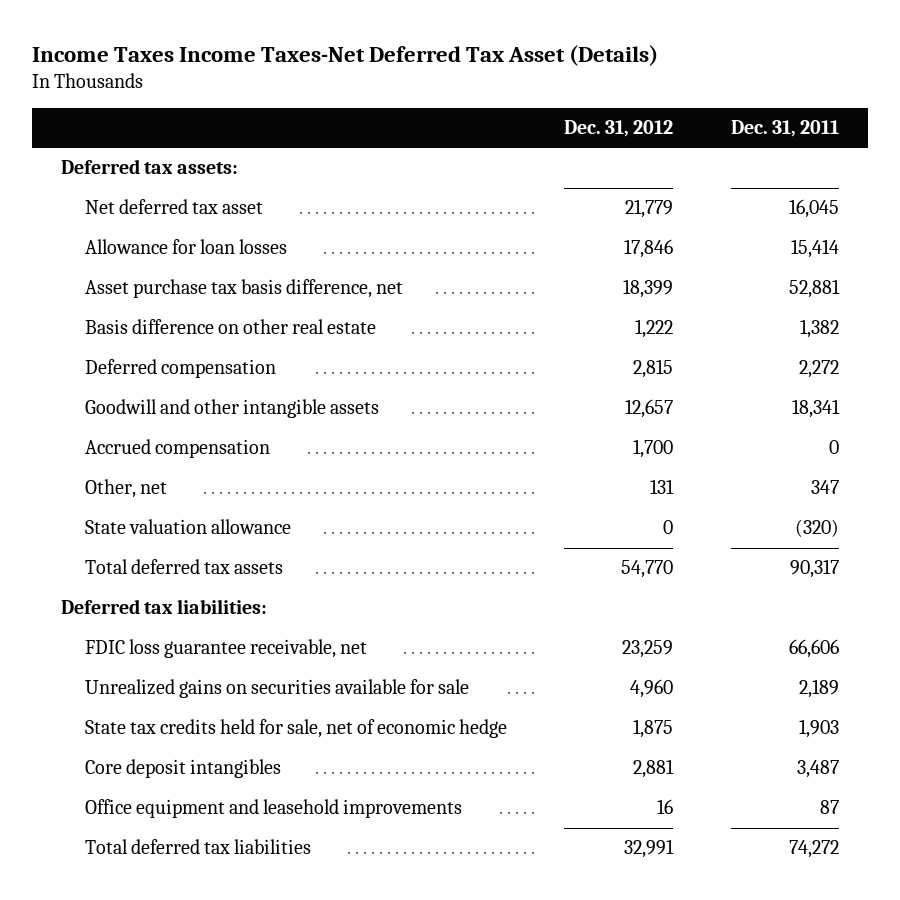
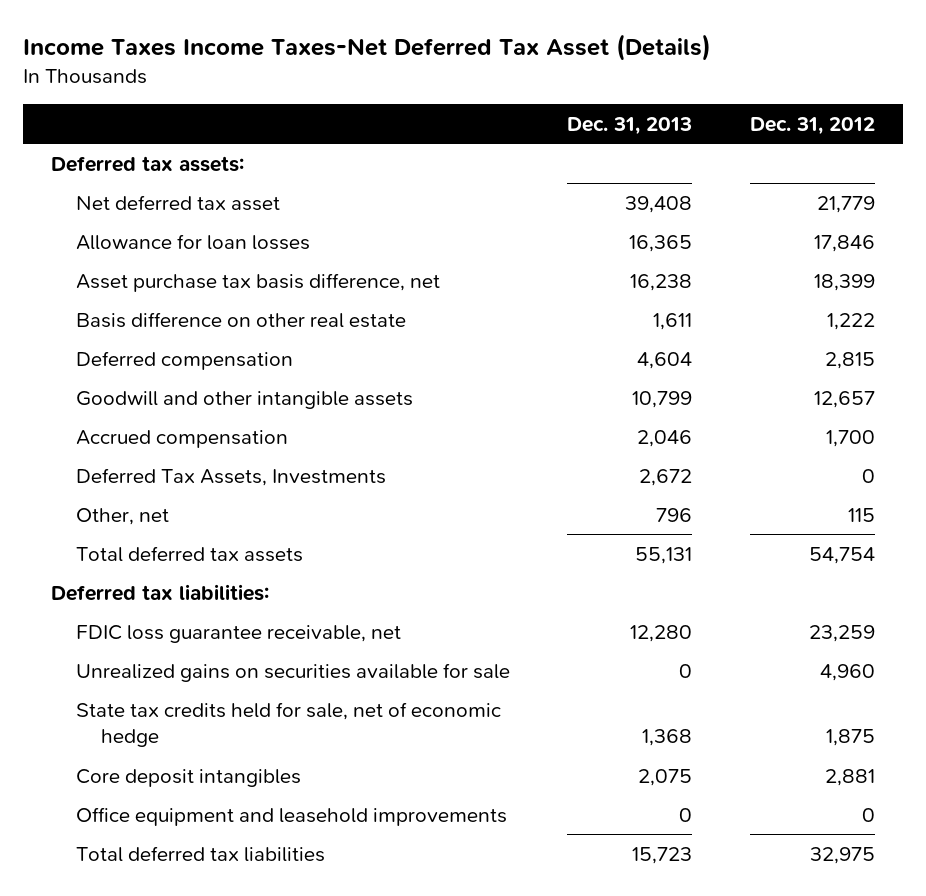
[731,120,840,138] Dec. 31, 2011 -> none
none -> [567,116,693,135] Dec. 31, 2013
[84,519,291,535] State valuation allowance -> none
none -> [76,467,387,486] Deferred Tax Assets, Investments
[650,479,675,495] 131 -> [847,507,875,522] 115
[621,560,674,579] 54,770 -> [808,546,875,564] 54,754
[657,799,674,815] 16 -> [861,807,875,822] 0
[624,839,675,859] 32,991 -> [809,846,875,864] 32,975

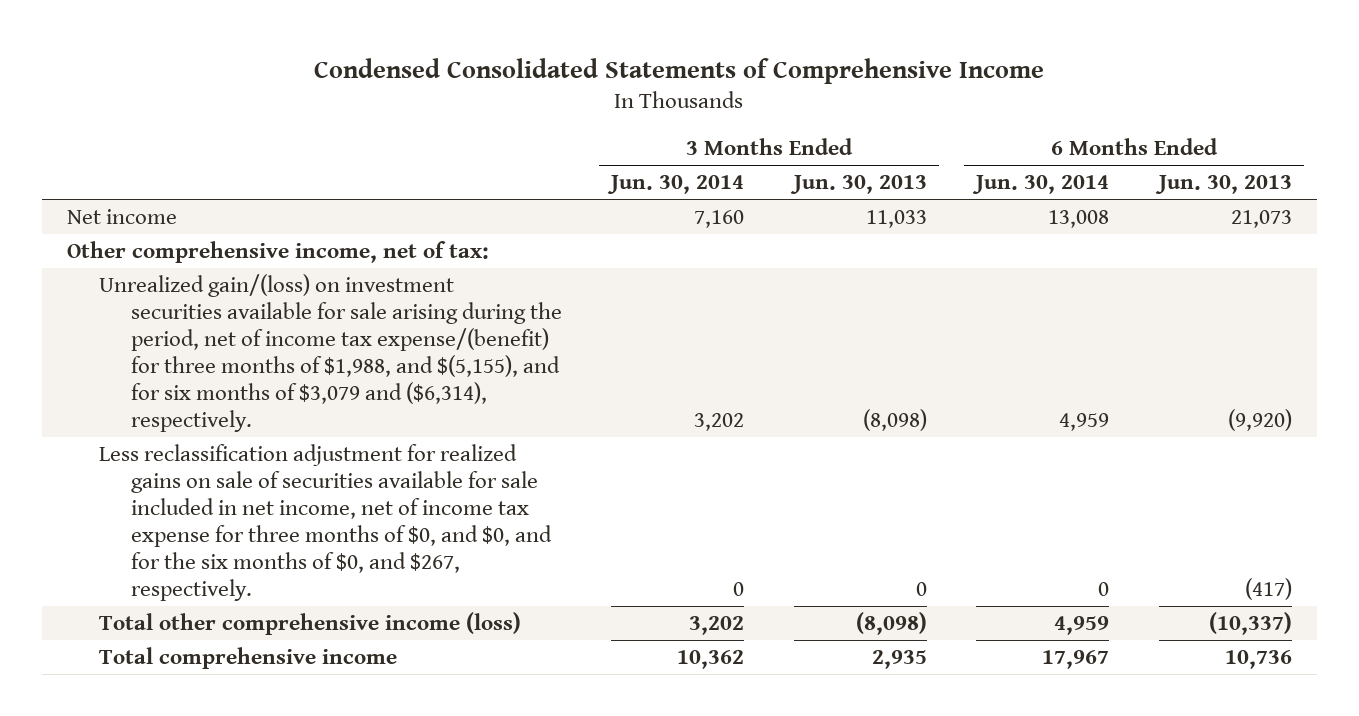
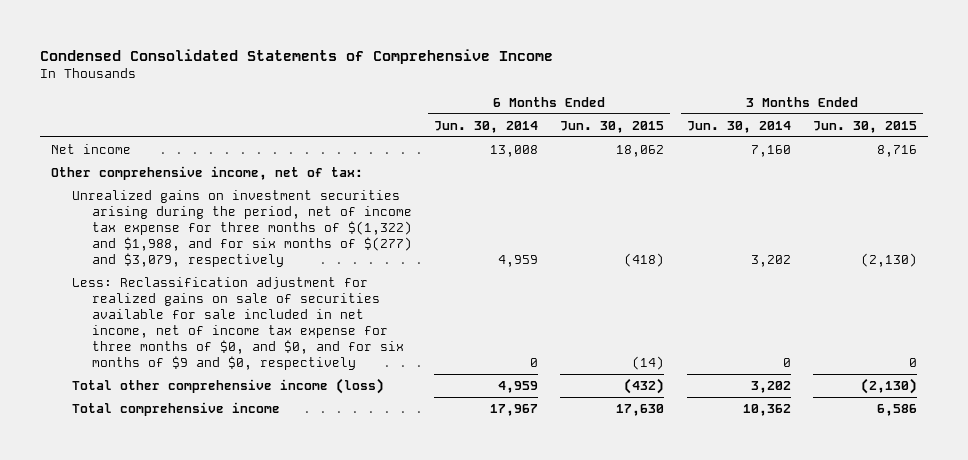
[789,175,927,195] Jun. 30, 2013 -> none
[1154,175,1292,195] Jun. 30, 2013 -> none
none -> [560,120,665,133] Jun. 30, 2015
none -> [812,120,917,133] Jun. 30, 2015
[98,274,562,433] Unrealized gain/(loss) on investment securities available for sale arising during the period, net of income tax expense/(benefit) for three months of $1,988, and $(5,155), and for six months of $3,079 and ($6,314), respectively. -> [71,189,412,268] Unrealized gains on investment securities arising during the period, net of income tax expense for three months of $(1,322) and $1,988, and for six months of $(277) and $3,079, respectively
[98,444,552,602] Less reclassification adjustment for realized gains on sale of securities available for sale included in net income, net of income tax expense for three months of $0, and $0, and for the six months of $0, and $267, respectively. -> [71,276,404,371] Less: Reclassification adjustment for realized gains on sale of securities available for sale included in net income, net of income tax expense for three months of $0, and $0, and for six months of $9 and $0, respectively

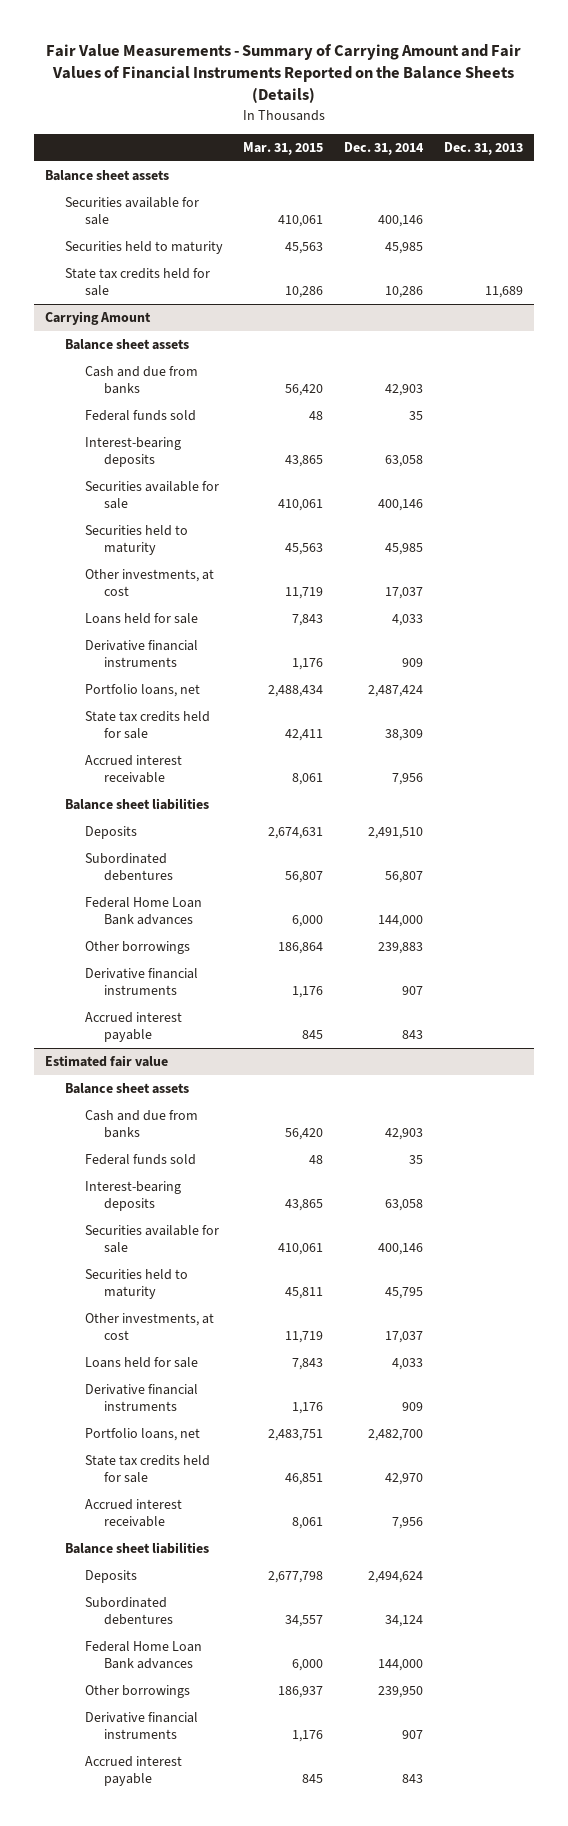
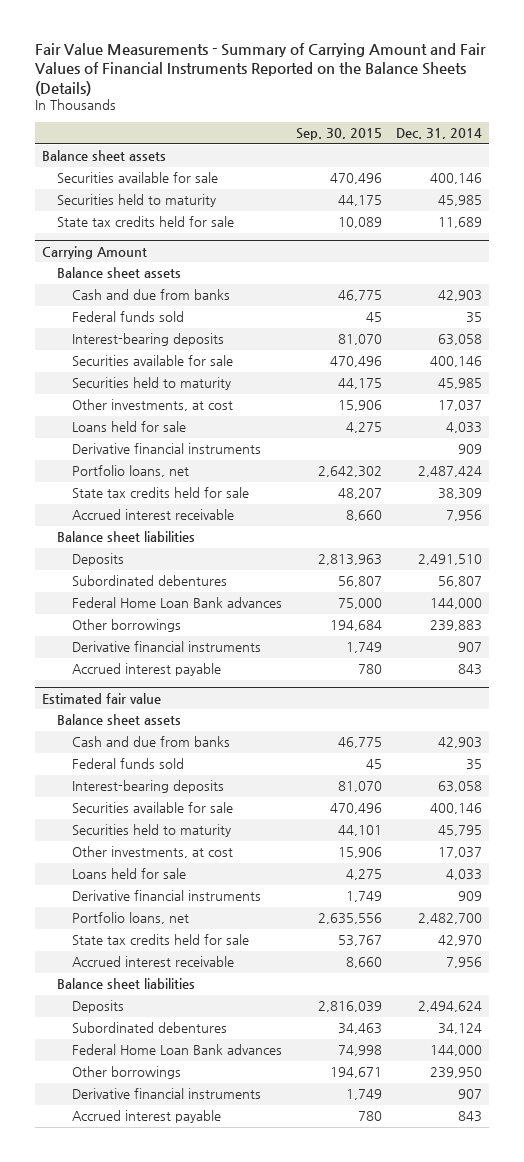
[243,141,324,155] Mar. 31, 2015 -> none
[444,141,524,155] Dec. 31, 2013 -> none
none -> [295,128,382,141] Sep. 30, 2015
[385,286,424,299] 10,286 -> [437,217,482,229] 11,689

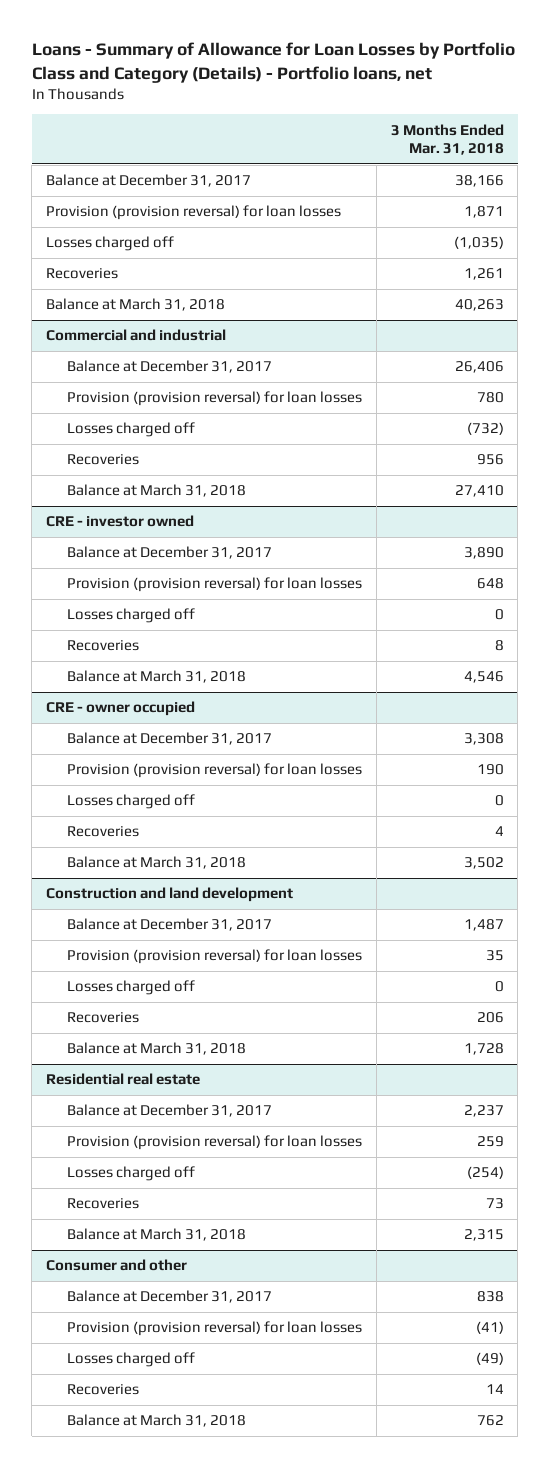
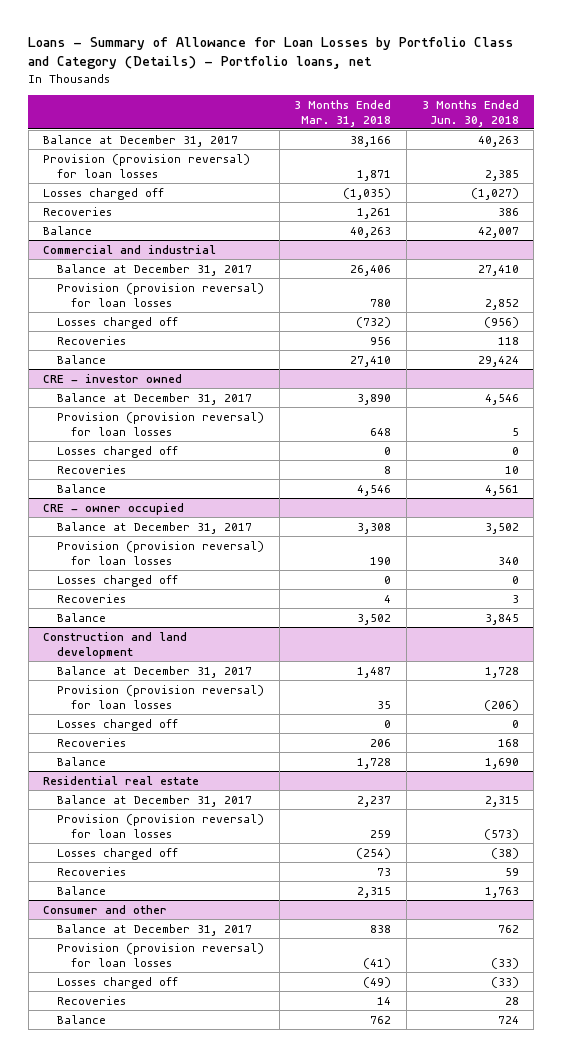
none -> [421,99,519,127] 3 Months Ended Jun. 30, 2018
[46,298,226,312] Balance at March 31, 2018 -> [43,225,93,235] Balance
[67,484,247,498] Balance at March 31, 2018 -> [57,354,107,364] Balance
[67,670,247,684] Balance at March 31, 2018 -> [57,483,107,493] Balance
[67,856,247,870] Balance at March 31, 2018 -> [57,612,107,622] Balance
[67,1042,247,1056] Balance at March 31, 2018 -> [57,756,107,766] Balance
[67,1228,247,1242] Balance at March 31, 2018 -> [57,885,107,895] Balance
[67,1414,247,1428] Balance at March 31, 2018 -> [57,1014,107,1024] Balance

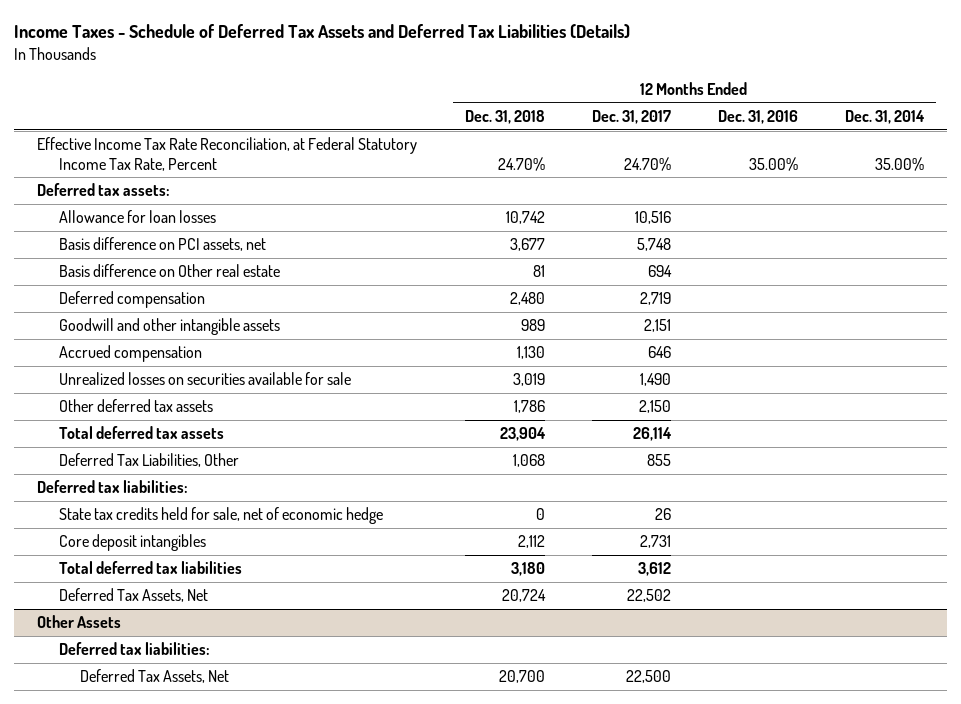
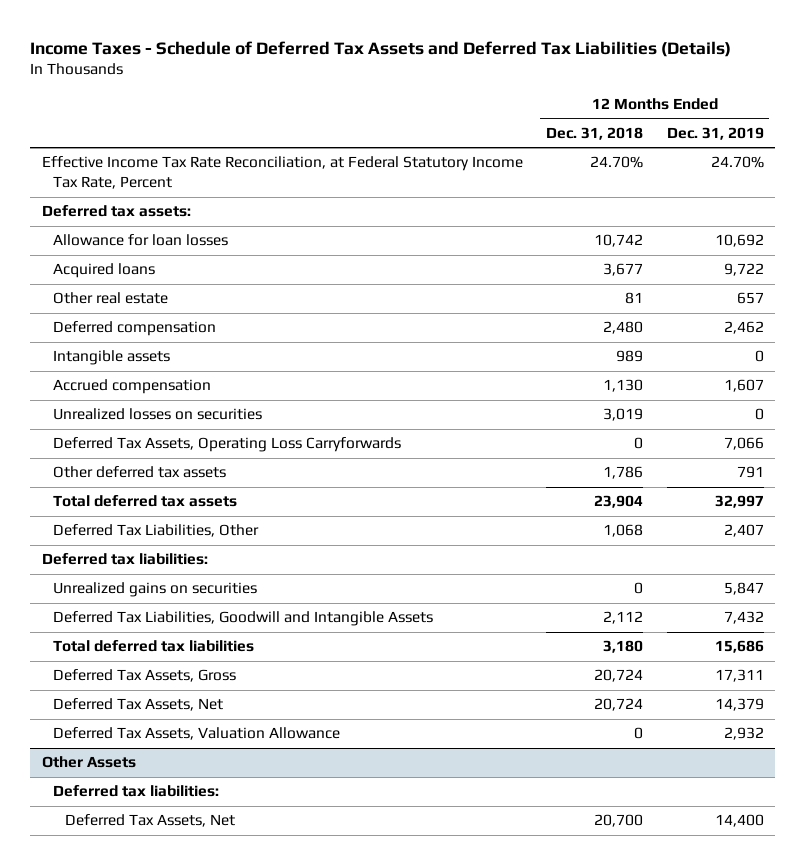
[591,109,671,124] Dec. 31, 2017 -> none
[717,109,798,124] Dec. 31, 2016 -> none
[844,109,925,124] Dec. 31, 2014 -> none
none -> [666,126,764,140] Dec. 31, 2019
[58,237,266,252] Basis difference on PCI assets, net -> [53,263,156,279] Acquired loans
[58,264,280,278] Basis difference on Other real estate -> [53,292,169,305] Other real estate
[58,318,280,336] Goodwill and other intangible assets -> [53,350,171,366] Intangible assets
[58,372,351,386] Unrealized losses on securities available for sale -> [53,408,263,421] Unrealized losses on securities
none -> [53,437,402,453] Deferred Tax Assets, Operating Loss Carryforwards
[58,507,383,525] State tax credits held for sale, net of economic hedge -> none
none -> [53,582,258,598] Unrealized gains on securities
[58,534,206,552] Core deposit intangibles -> [53,611,434,627] Deferred Tax Liabilities, Goodwill and Intangible Assets
none -> [53,669,237,683] Deferred Tax Assets, Gross
none -> [53,727,341,741] Deferred Tax Assets, Valuation Allowance

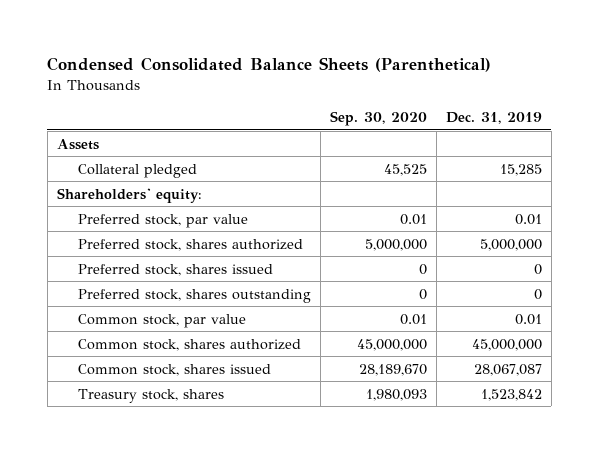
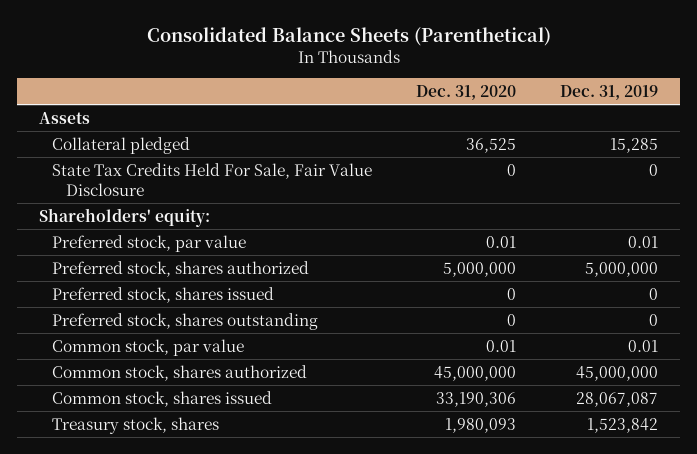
[47,57,492,73] Condensed Consolidated Balance Sheets (Parenthetical) -> [146,26,551,46] Consolidated Balance Sheets (Parenthetical)
[329,110,427,126] Sep. 30, 2020 -> none
none -> [416,84,517,100] Dec. 31, 2020
none -> [52,162,373,196] State Tax Credits Held For Sale, Fair Value Disclosure

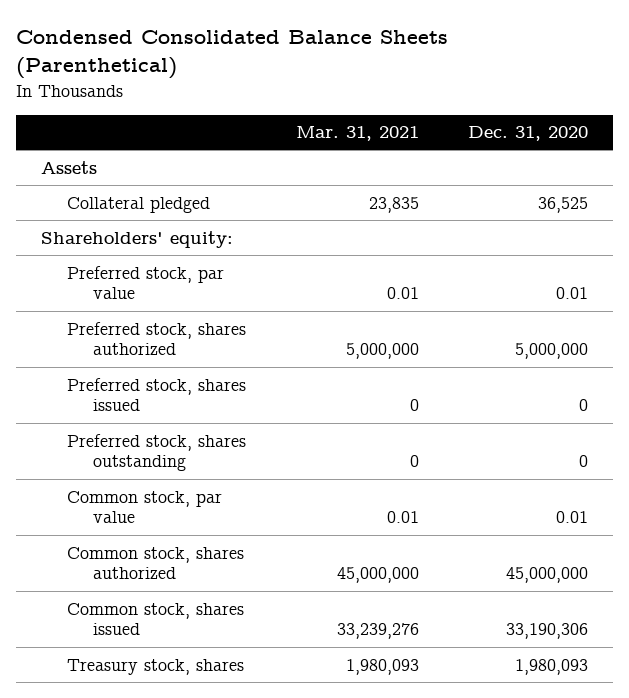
[146,26,551,46] Consolidated Balance Sheets (Parenthetical) -> [16,30,449,80] Condensed Consolidated Balance Sheets (Parenthetical)
[560,84,659,100] Dec. 31, 2019 -> none
none -> [295,126,419,142] Mar. 31, 2021
[52,162,373,196] State Tax Credits Held For Sale, Fair Value Disclosure -> none

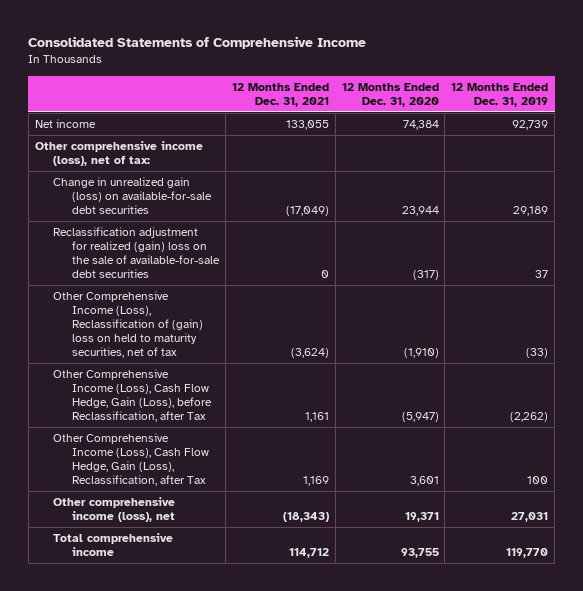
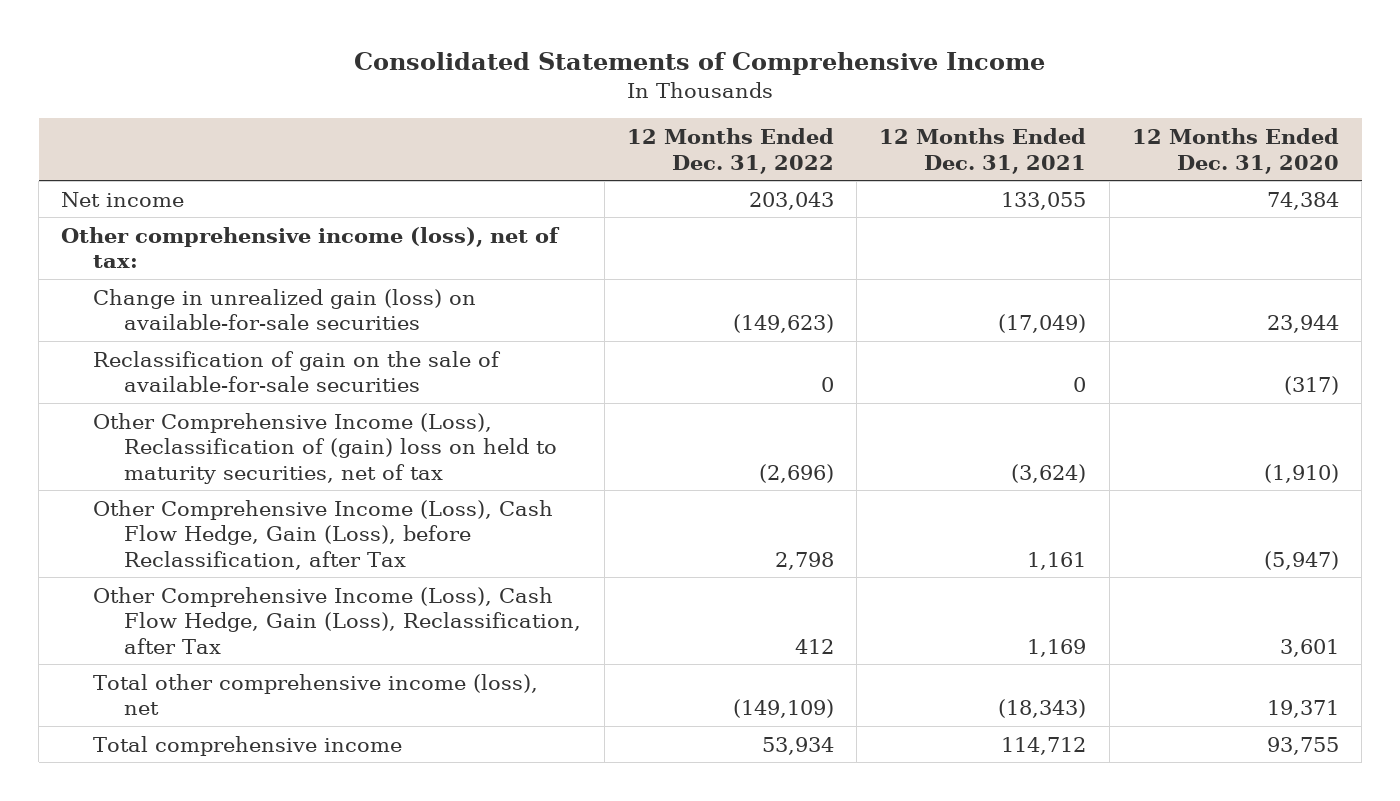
[451,82,549,107] 12 Months Ended Dec. 31, 2019 -> none
none -> [626,127,834,174] 12 Months Ended Dec. 31, 2022
[53,177,212,215] Change in unrealized gain (loss) on available-for-sale debt securities -> [92,288,476,331] Change in unrealized gain (loss) on available-for-sale securities
[53,227,220,279] Reclassification adjustment for realized (gain) loss on the sale of available-for-sale debt securities -> [92,350,501,393] Reclassification of gain on the sale of available-for-sale securities
[53,497,176,523] Other comprehensive income (loss), net -> [92,673,538,716] Total other comprehensive income (loss), net

